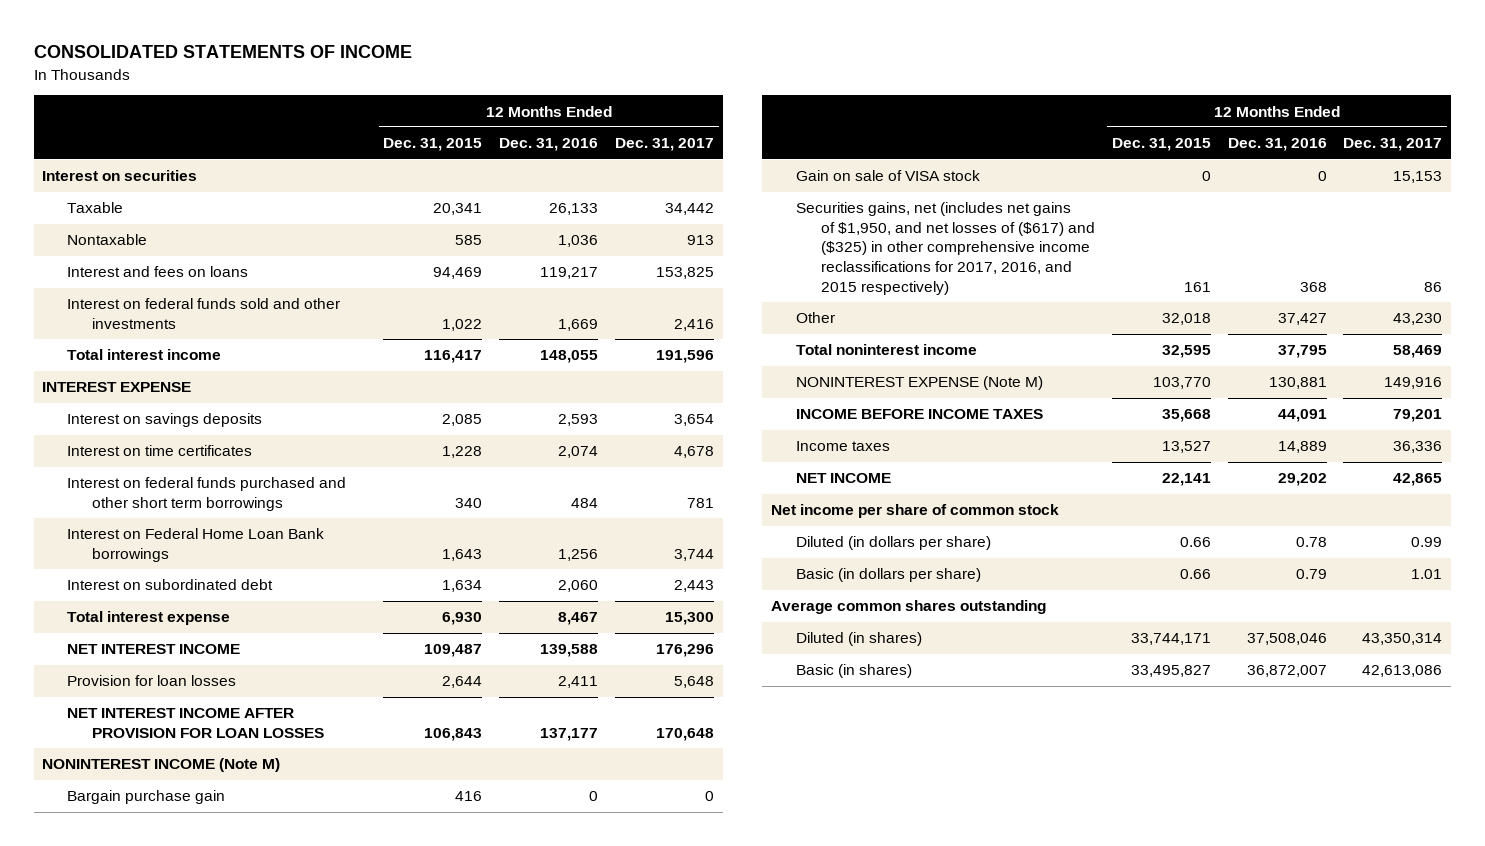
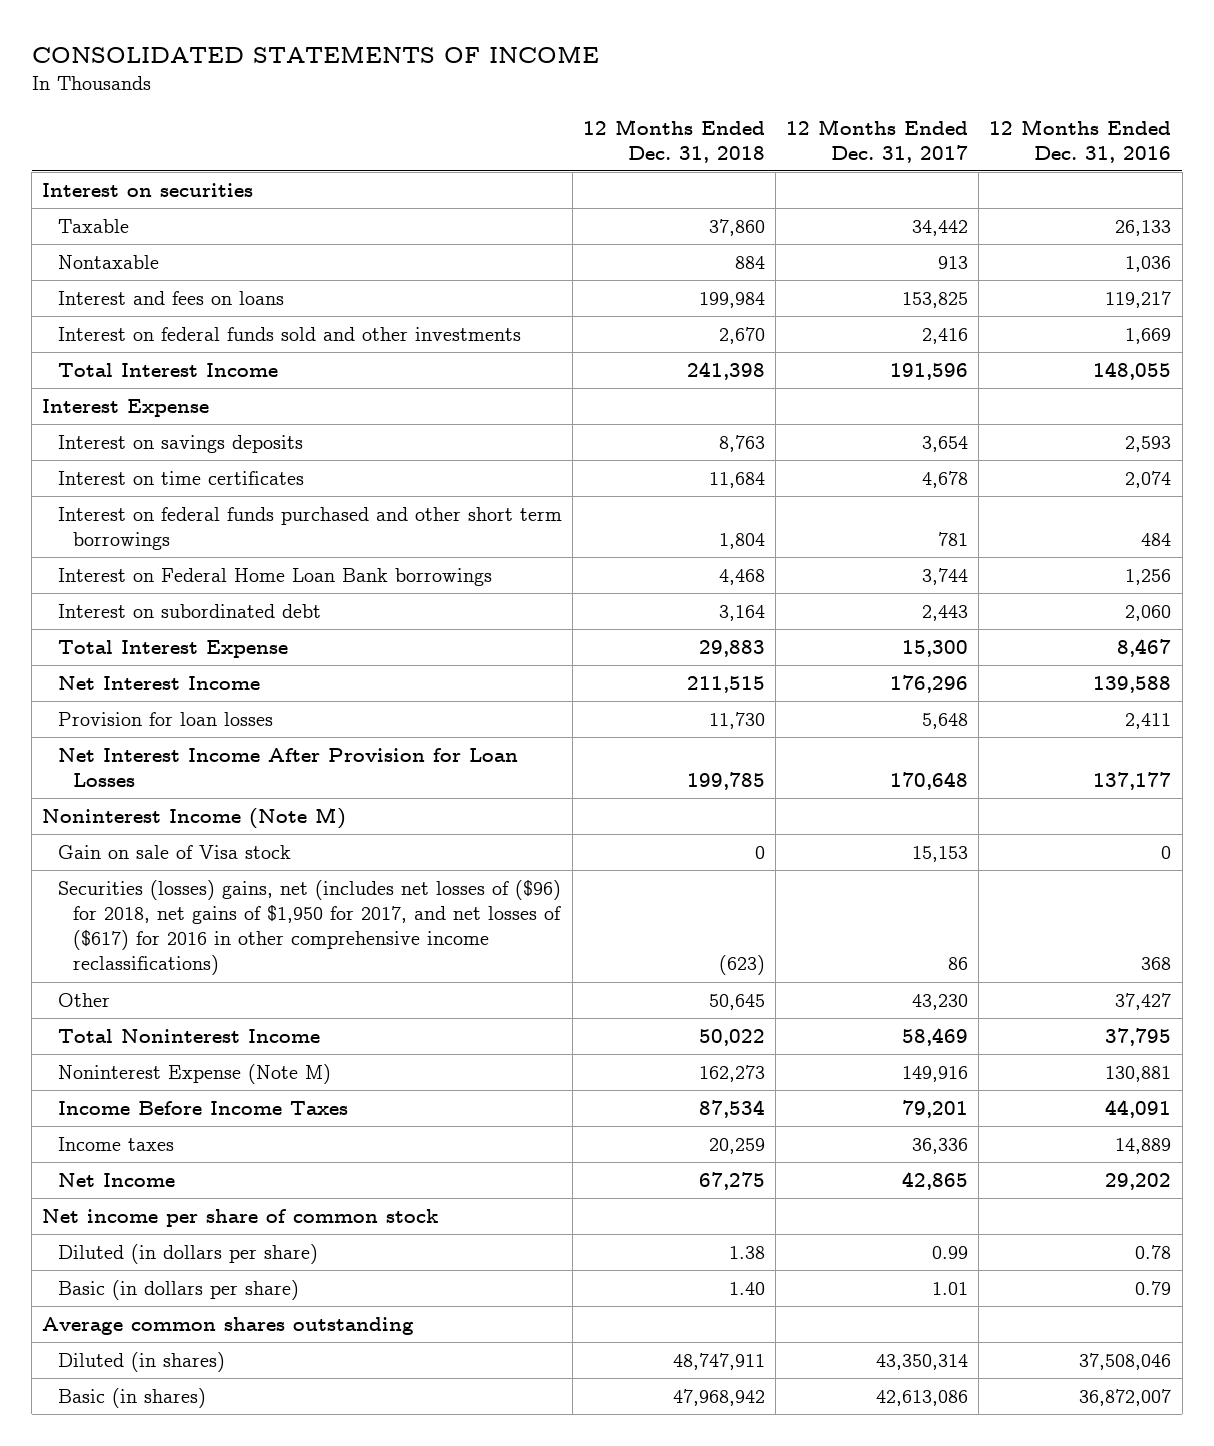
[383,138,483,152] Dec. 31, 2015 -> none
none -> [582,118,765,163] 12 Months Ended Dec. 31, 2018
[67,349,222,361] Total interest income -> [57,362,278,377] Total Interest Income
[42,382,192,393] INTEREST EXPENSE -> [42,398,210,417] Interest Expense
[67,611,231,626] Total interest expense -> [57,639,288,658] Total Interest Expense
[67,644,241,655] NET INTEREST INCOME -> [57,675,260,690] Net Interest Income
[67,790,226,805] Bargain purchase gain -> none
[67,708,325,738] NET INTEREST INCOME AFTER PROVISION FOR LOAN LOSSES -> [57,747,518,788] Net Interest Income After Provision for Loan Losses
[42,758,281,773] NONINTEREST INCOME (Note M) -> [42,806,347,829] Noninterest Income (Note M)
[795,170,980,182] Gain on sale of VISA stock -> [57,844,291,859] Gain on sale of Visa stock
[795,202,1095,295] Securities gains, net (includes net gains of $1,950, and net losses of ($617) and ($325) in other comprehensive income reclassifications for 2017, 2016, and 2015 respectively) -> [57,879,562,976] Securities (losses) gains, net (includes net losses of ($96) for 2018, net gains of $1,950 for 2017, and net losses of ($617) for 2016 in other comprehensive income reclassifications)
[795,344,977,356] Total noninterest income -> [57,1028,320,1043] Total Noninterest Income
[795,376,1043,391] NONINTEREST EXPENSE (Note M) -> [57,1063,331,1084] Noninterest Expense (Note M)
[795,409,1043,420] INCOME BEFORE INCOME TAXES -> [57,1100,348,1115] Income Before Income Taxes
[795,473,891,484] NET INCOME -> [57,1172,175,1187] Net Income

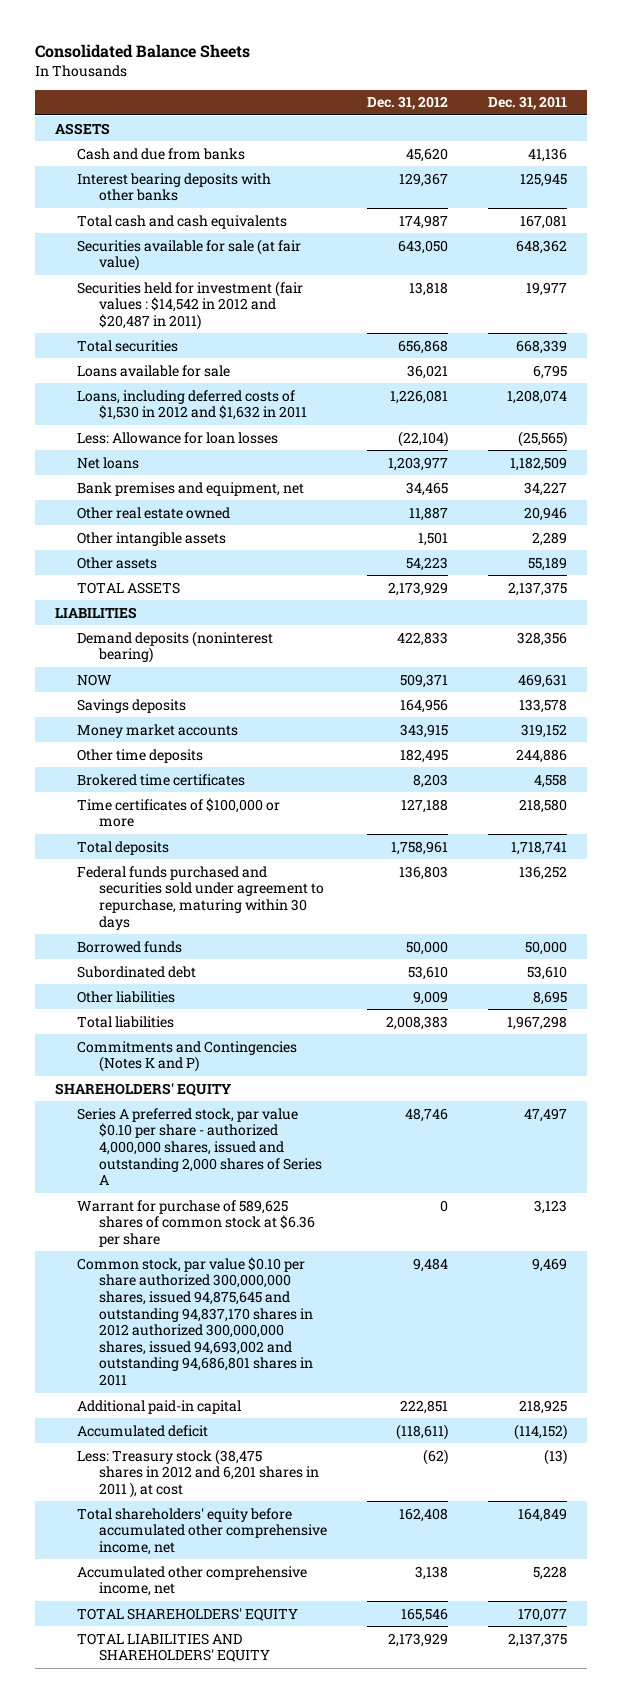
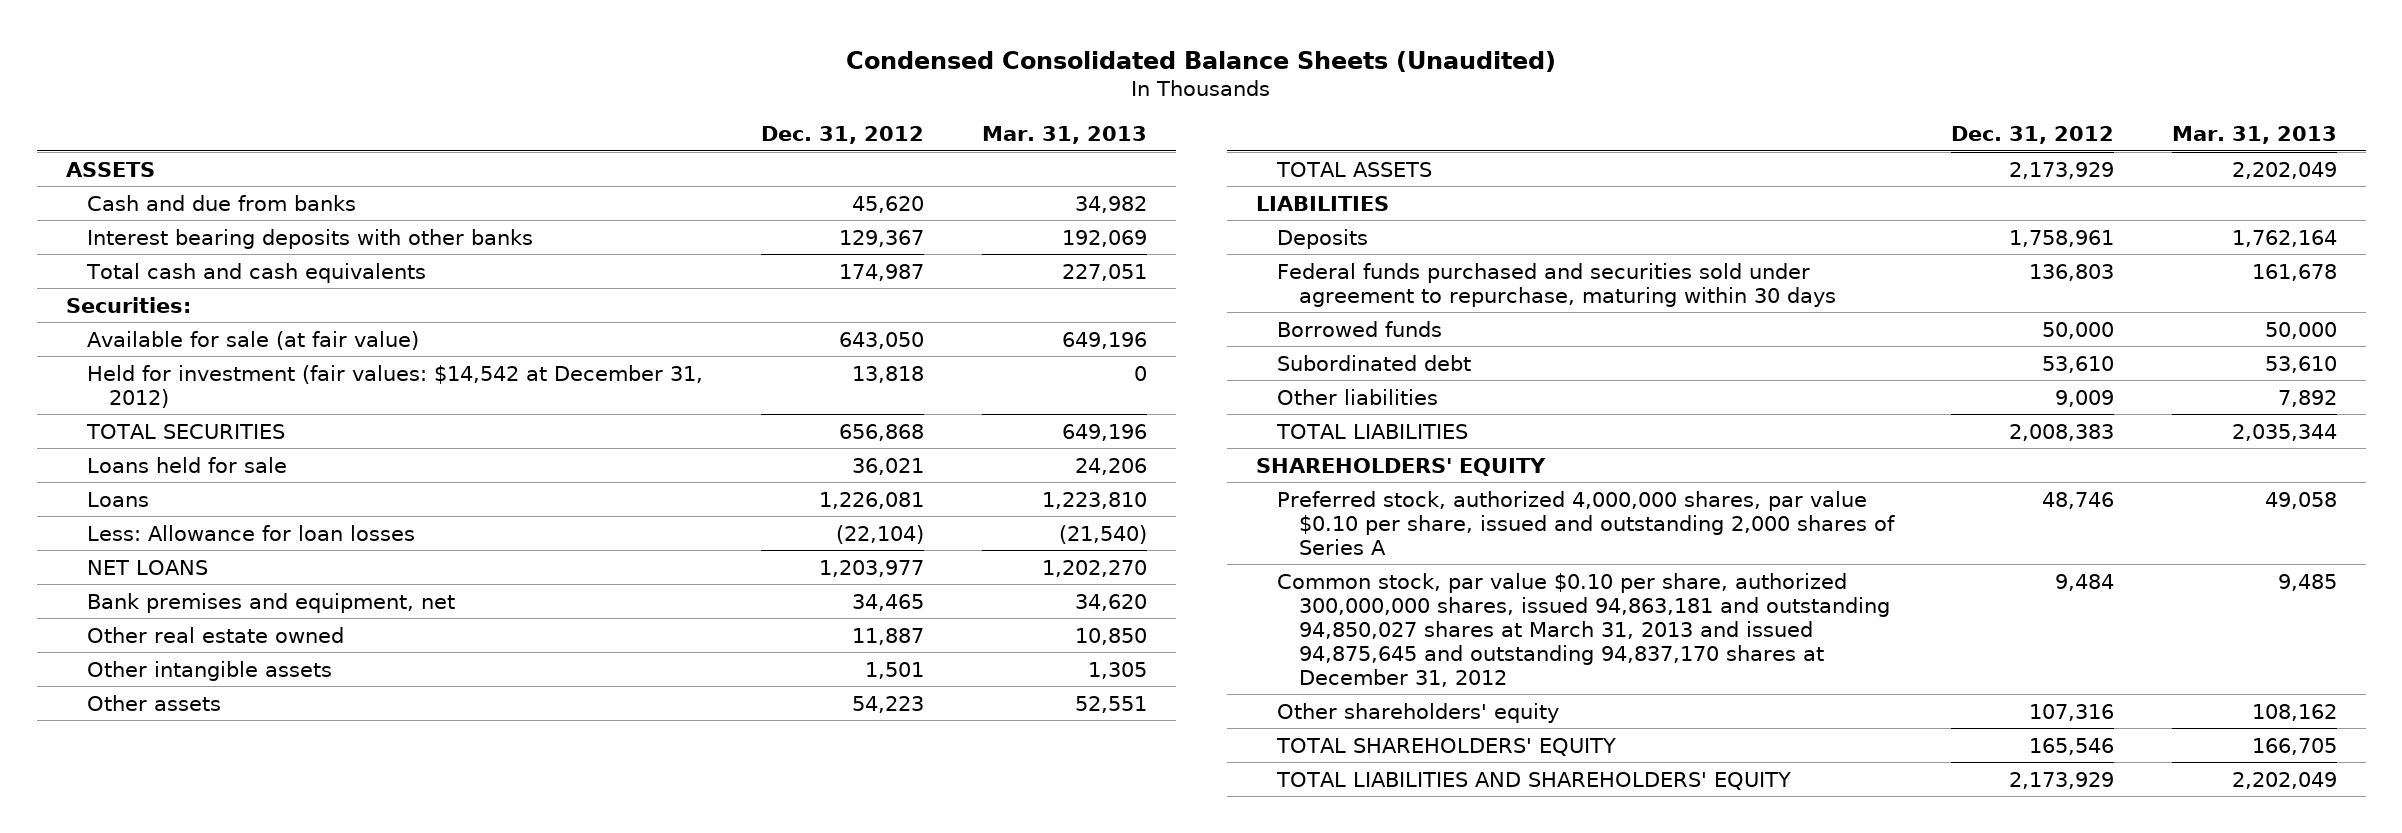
[34,43,250,58] Consolidated Balance Sheets -> [846,50,1557,72] Condensed Consolidated Balance Sheets (Unaudited)
[488,96,568,111] Dec. 31, 2011 -> none
none -> [981,126,1147,145] Mar. 31, 2013
none -> [65,296,191,313] Securities:
[76,238,301,272] Securities available for sale (at fair value) -> [87,330,420,350] Available for sale (at fair value)
[76,280,303,330] Securities held for investment (fair values : $14,542 in 2012 and $20,487 in 2011) -> [87,364,704,408] Held for investment (fair values: $14,542 at December 31, 2012)
[76,339,178,352] Total securities -> [86,423,286,439] TOTAL SECURITIES
[76,364,230,377] Loans available for sale -> [87,456,288,473] Loans held for sale
[76,389,308,421] Loans, including deferred costs of $1,530 in 2012 and $1,632 in 2011 -> [87,491,150,507] Loans
[76,456,139,469] Net loans -> [87,559,209,575] NET LOANS
[76,630,273,664] Demand deposits (noninterest bearing) -> none
[76,673,112,686] NOW -> none
[76,698,186,713] Savings deposits -> none
[76,723,238,738] Money market accounts -> none
[76,748,203,763] Other time deposits -> none
[76,773,245,786] Brokered time certificates -> none
[76,797,280,828] Time certificates of $100,000 or more -> none
[76,840,169,855] Total deposits -> [1277,228,1369,249] Deposits
[76,1040,297,1073] Commitments and Contingencies (Notes K and P) -> none
[76,1015,174,1028] Total liabilities -> [1276,423,1469,439] TOTAL LIABILITIES
[76,1199,316,1247] Warrant for purchase of 589,625 shares of common stock at $6.36 per share -> none
[76,1399,241,1414] Additional paid-in capital -> none
[76,1424,208,1437] Accumulated deficit -> none
[76,1448,320,1498] Less: Treasury stock (38,475 shares in 2012 and 6,201 shares in 2011 ), at cost -> none
[76,1507,328,1555] Total shareholders' equity before accumulated other comprehensive income, net -> none
[76,1565,307,1597] Accumulated other comprehensive income, net -> none
[76,1107,323,1186] Series A preferred stock, par value $0.10 per share - authorized 4,000,000 shares, issued and outstanding 2,000 shares of Series A -> [1277,490,1895,555] Preferred stock, authorized 4,000,000 shares, par value $0.10 per share, issued and outstanding 2,000 shares of Series A
[76,1256,314,1387] Common stock, par value $0.10 per share authorized 300,000,000 shares, issued 94,875,645 and outstanding 94,837,170 shares in 2012 authorized 300,000,000 shares, issued 94,693,002 and outstanding 94,686,801 shares in 2011 -> [1277,572,1890,687] Common stock, par value $0.10 per share, authorized 300,000,000 shares, issued 94,863,181 and outstanding 94,850,027 shares at March 31, 2013 and issued 94,875,645 and outstanding 94,837,170 shares at December 31, 2012
none -> [1277,702,1560,723] Other shareholders' equity

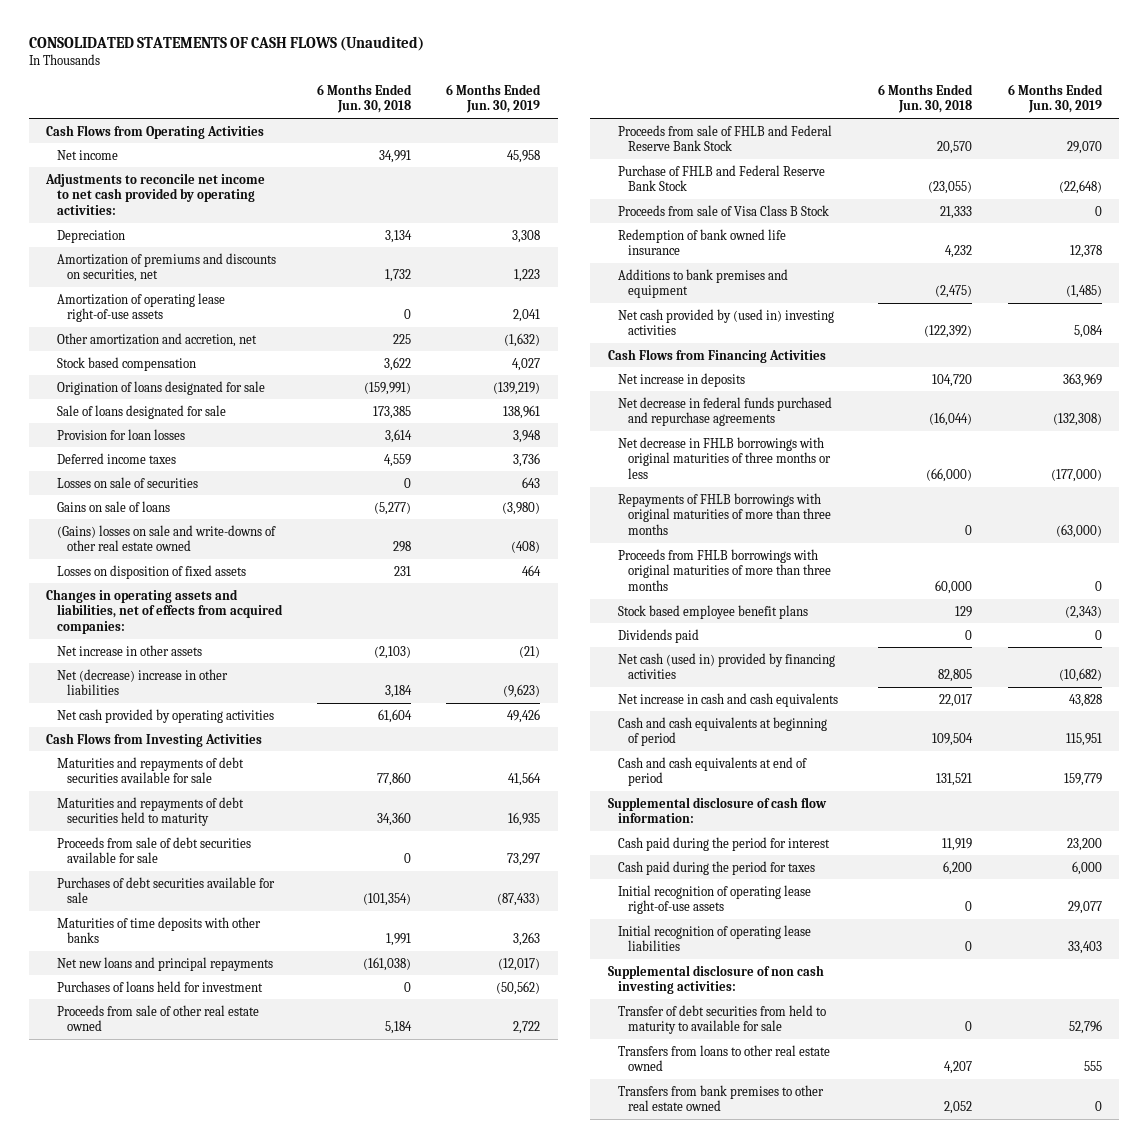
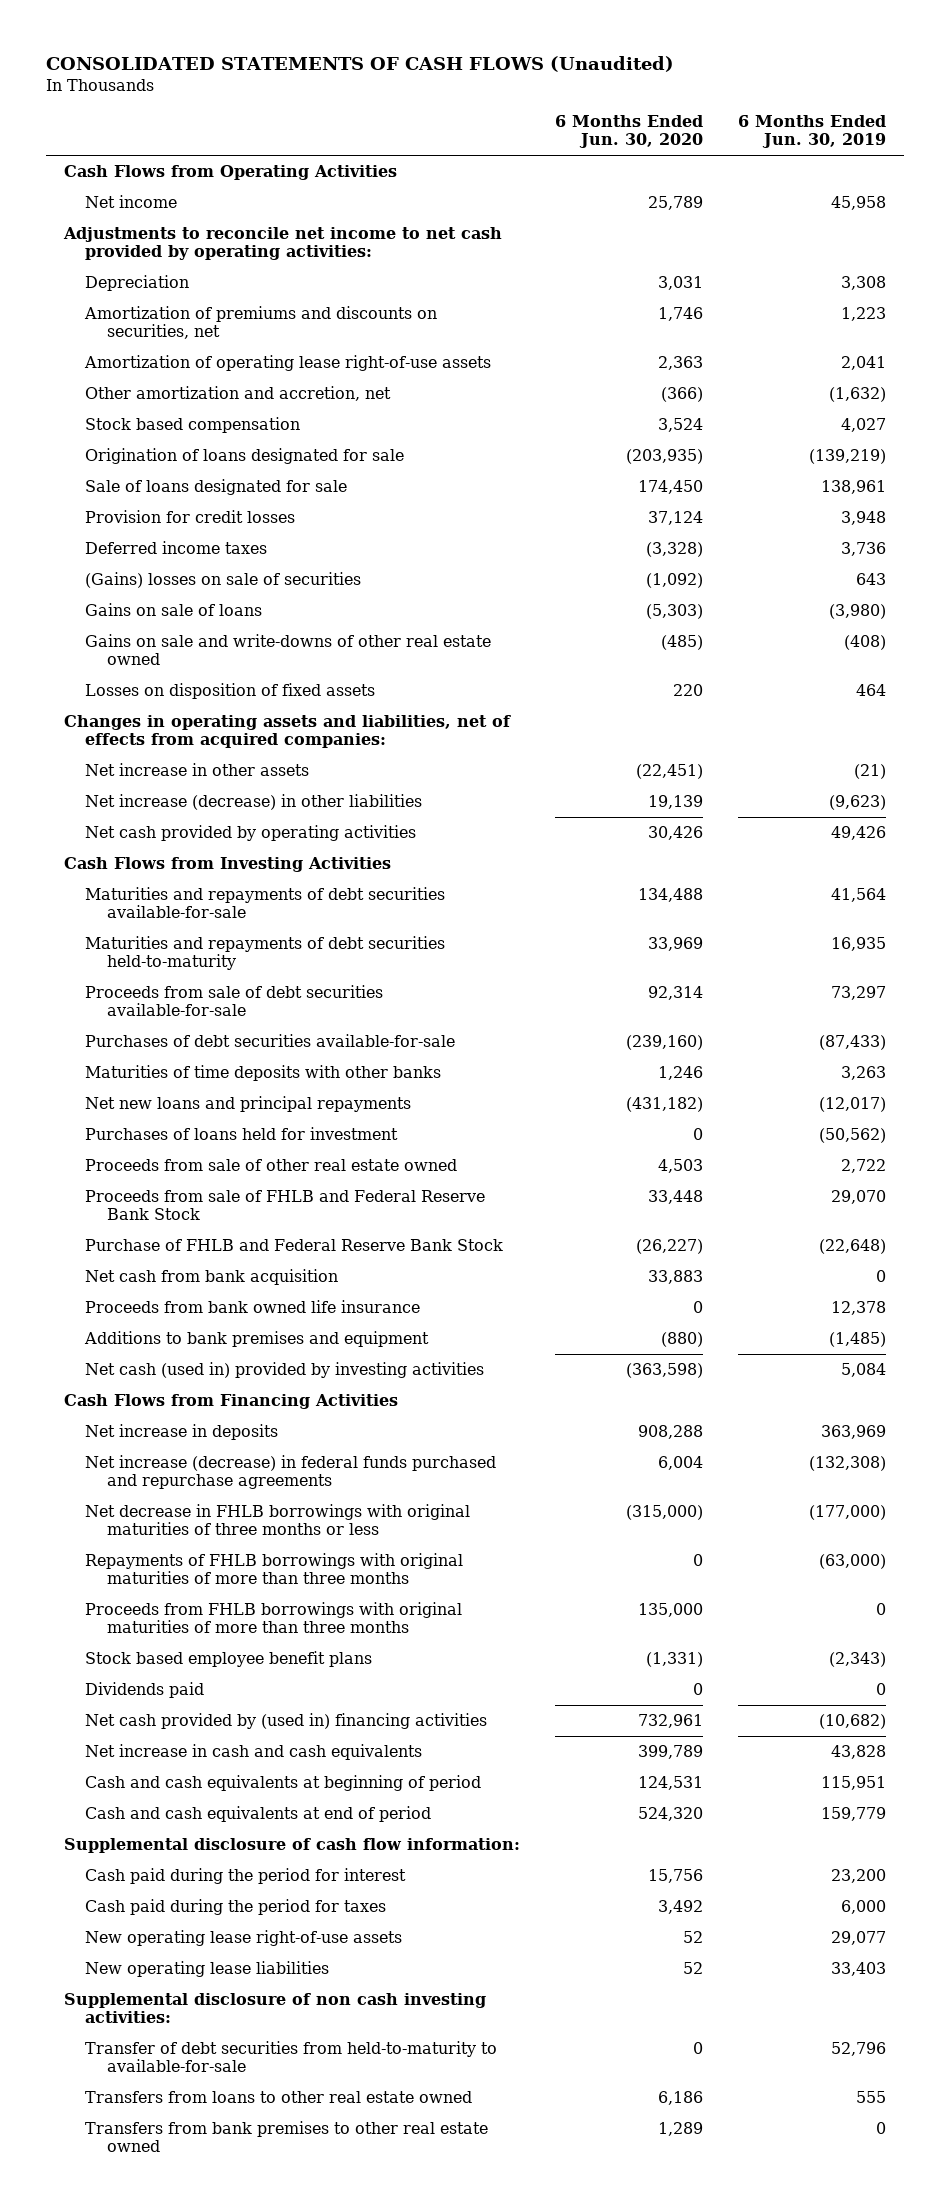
[317,83,413,114] 6 Months Ended Jun. 30, 2018 -> none
none -> [554,114,703,149] 6 Months Ended Jun. 30, 2020
[56,428,185,440] Provision for loan losses -> [85,509,296,523] Provision for credit losses
[56,476,198,488] Losses on sale of securities -> [85,571,362,588] (Gains) losses on sale of securities
[56,524,276,552] (Gains) losses on sale and write-downs of other real estate owned -> [85,633,492,666] Gains on sale and write-downs of other real estate owned
[56,668,228,696] Net (decrease) increase in other liabilities -> [85,793,423,810] Net increase (decrease) in other liabilities
[56,756,244,784] Maturities and repayments of debt securities available for sale -> [85,886,446,919] Maturities and repayments of debt securities available-for-sale
[56,796,244,827] Maturities and repayments of debt securities held to maturity -> [85,935,446,971] Maturities and repayments of debt securities held-to-maturity
[56,836,251,864] Proceeds from sale of debt securities available for sale -> [85,984,384,1017] Proceeds from sale of debt securities available-for-sale
[56,876,275,904] Purchases of debt securities available for sale -> [85,1033,456,1047] Purchases of debt securities available-for-sale
[617,204,829,216] Proceeds from sale of Visa Class B Stock -> [85,1268,339,1285] Net cash from bank acquisition
[617,228,786,256] Redemption of bank owned life insurance -> [85,1299,421,1313] Proceeds from bank owned life insurance
[617,308,834,336] Net cash provided by (used in) investing activities -> [85,1361,485,1378] Net cash (used in) provided by investing activities
[617,396,832,427] Net decrease in federal funds purchased and repurchase agreements -> [85,1454,497,1490] Net increase (decrease) in federal funds purchased and repurchase agreements
[617,652,835,680] Net cash (used in) provided by financing activities -> [85,1712,488,1729] Net cash provided by (used in) financing activities
[617,884,811,915] Initial recognition of operating lease right-of-use assets -> [85,1929,403,1946] New operating lease right-of-use assets
[617,924,811,952] Initial recognition of operating lease liabilities -> [85,1960,330,1977] New operating lease liabilities
[617,1004,826,1035] Transfer of debt securities from held to maturity to available for sale -> [85,2040,498,2073] Transfer of debt securities from held-to-maturity to available-for-sale

